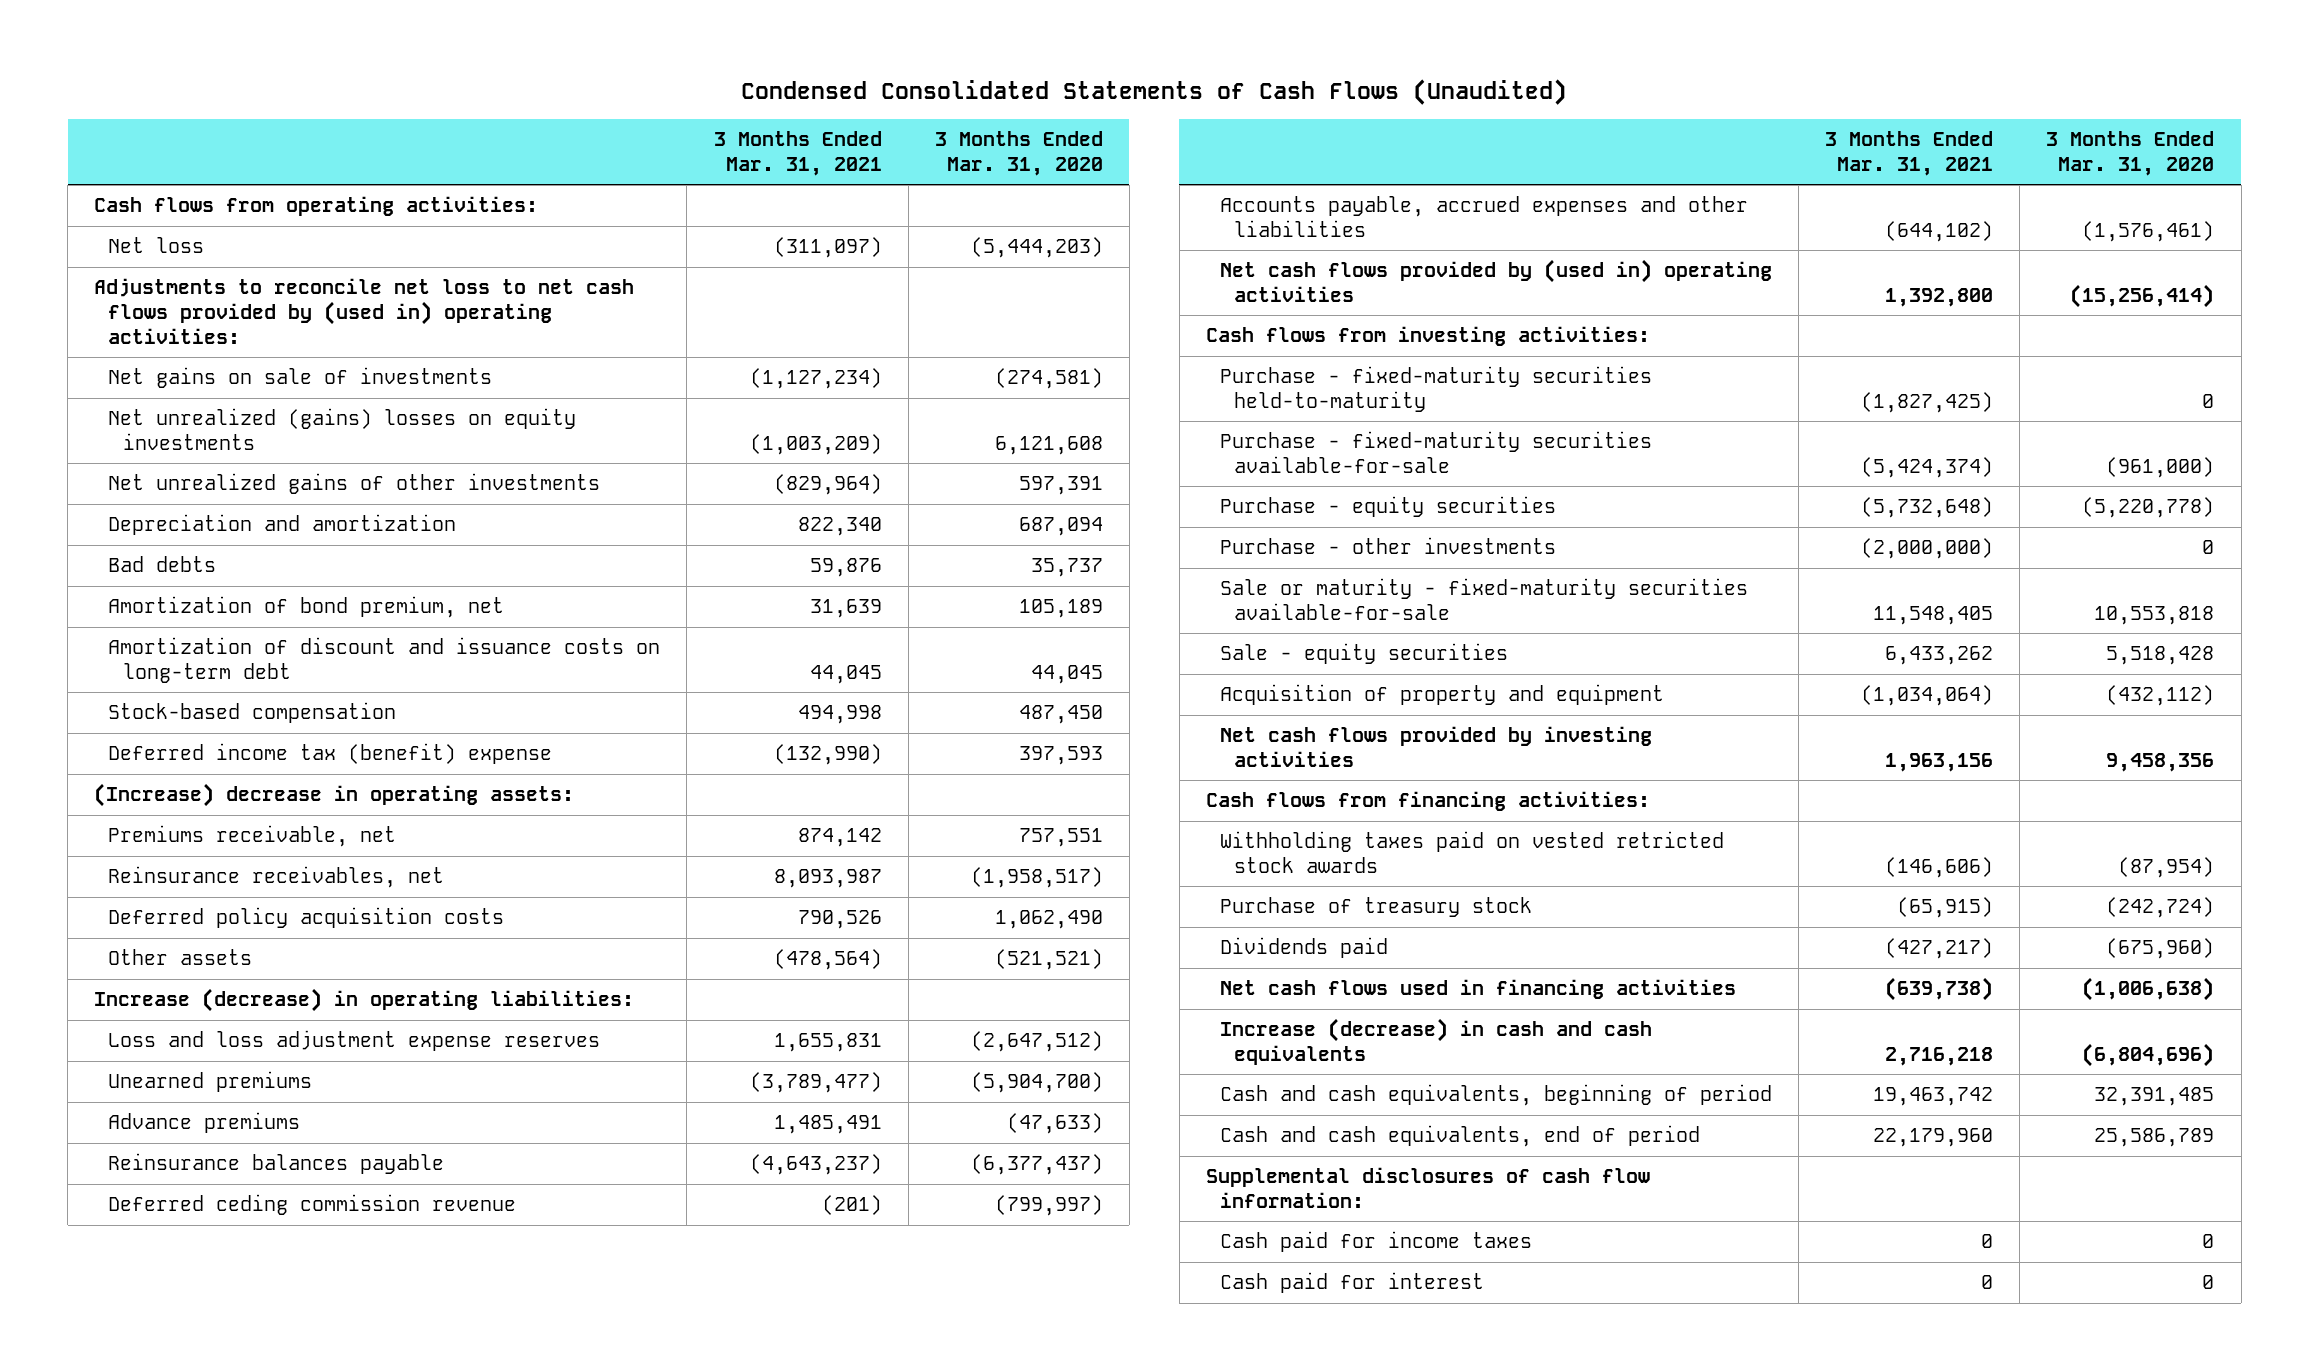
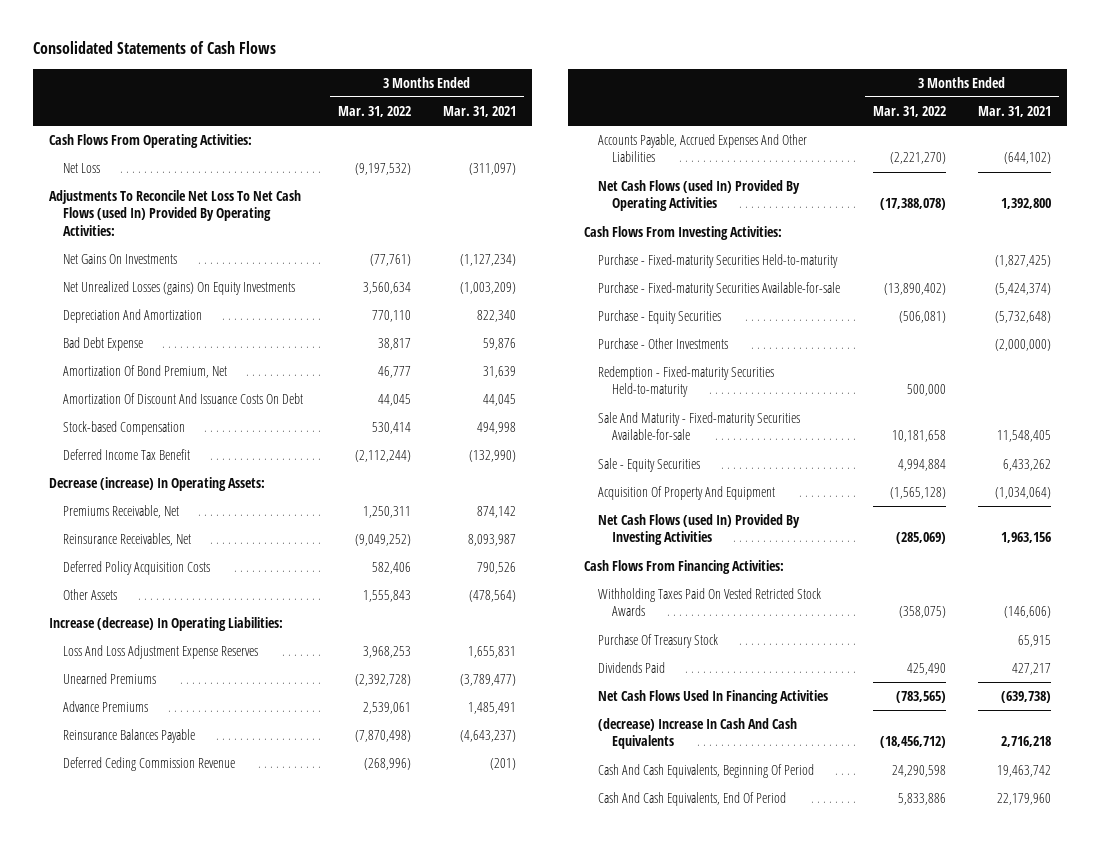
[741,78,1568,105] Condensed Consolidated Statements of Cash Flows (Unaudited) -> [32,41,276,55] Consolidated Statements of Cash Flows
[934,131,1103,176] 3 Months Ended Mar. 31, 2020 -> none
none -> [337,106,411,118] Mar. 31, 2022
[108,473,601,495] Net unrealized gains of other investments -> none
[1205,1167,1650,1209] Supplemental disclosures of cash flow information: -> none
[1220,1231,1533,1253] Cash paid for income taxes -> none
[1220,1272,1485,1294] Cash paid for interest -> none
[94,196,539,217] Cash flows from operating activities: -> [48,134,252,149] Cash Flows From Operating Activities:
[108,237,205,254] Net loss -> [63,163,101,174] Net Loss
[94,278,635,344] Adjustments to reconcile net loss to net cash flows provided by (used in) operating activities: -> [48,190,301,236] Adjustments To Reconcile Net Loss To Net Cash Flows (used In) Provided By Operating Activities:
[108,367,493,389] Net gains on sale of investments -> [63,254,178,265] Net Gains On Investments
[108,408,577,451] Net unrealized (gains) losses on equity investments -> [63,281,296,296] Net Unrealized Losses (gains) On Equity Investments
[108,514,457,536] Depreciation and amortization -> [63,309,203,324] Depreciation And Amortization
[108,556,217,573] Bad debts -> [63,337,144,352] Bad Debt Expense
[108,596,505,619] Amortization of bond premium, net -> [63,365,228,379] Amortization Of Bond Premium, Net
[108,637,661,684] Amortization of discount and issuance costs on long-term debt -> [63,393,304,405] Amortization Of Discount And Issuance Costs On Debt
[108,702,397,724] Stock-based compensation -> [63,421,186,436] Stock-based Compensation
[108,743,553,765] Deferred income tax (benefit) expense -> [63,449,191,461] Deferred Income Tax Benefit
[94,783,575,808] (Increase) decrease in operating assets: -> [48,477,265,492] Decrease (increase) In Operating Assets:
[108,825,397,848] Premiums receivable, net -> [63,505,180,519] Premiums Receivable, Net
[108,866,445,889] Reinsurance receivables, net -> [63,533,192,547] Reinsurance Receivables, Net
[108,907,505,929] Deferred policy acquisition costs -> [63,561,211,576] Deferred Policy Acquisition Costs
[108,949,253,966] Other assets -> [63,589,118,601] Other Assets
[94,988,635,1013] Increase (decrease) in operating liabilities: -> [48,617,283,632] Increase (decrease) In Operating Liabilities:
[108,1030,601,1052] Loss and loss adjustment expense reserves -> [63,645,259,660] Loss And Loss Adjustment Expense Reserves
[108,1071,313,1093] Unearned premiums -> [63,673,157,685] Unearned Premiums
[108,1112,301,1134] Advance premiums -> [63,701,149,713] Advance Premiums
[108,1153,445,1175] Reinsurance balances payable -> [63,729,196,744] Reinsurance Balances Payable
[108,1194,517,1216] Deferred ceding commission revenue -> [63,757,236,772] Deferred Ceding Commission Revenue
[1220,196,1749,238] Accounts payable, accrued expenses and other liabilities -> [598,134,808,163] Accounts Payable, Accrued Expenses And Other Liabilities
[1220,259,1773,303] Net cash flows provided by (used in) operating activities -> [598,180,801,212] Net Cash Flows (used In) Provided By Operating Activities
[1205,326,1650,347] Cash flows from investing activities: -> [583,226,782,241] Cash Flows From Investing Activities:
[1220,366,1653,413] Purchase - fixed-maturity securities held-to-maturity -> [598,254,839,269] Purchase - Fixed-maturity Securities Held-to-maturity
[1220,431,1653,474] Purchase - fixed-maturity securities available-for-sale -> [598,282,841,297] Purchase - Fixed-maturity Securities Available-for-sale
[1220,496,1557,518] Purchase - equity securities -> [598,310,722,325] Purchase - Equity Securities
[1220,537,1557,555] Purchase - other investments -> [598,338,729,350] Purchase - Other Investments
none -> [598,366,775,398] Redemption - Fixed-maturity Securities Held-to-maturity
[1220,578,1749,621] Sale or maturity - fixed-maturity securities available-for-sale -> [598,412,801,441] Sale And Maturity - Fixed-maturity Securities Available-for-sale
[1220,643,1509,665] Sale - equity securities -> [598,458,701,473] Sale - Equity Securities
[1220,684,1665,706] Acquisition of property and equipment -> [598,486,776,501] Acquisition Of Property And Equipment
[1220,726,1653,768] Net cash flows provided by investing activities -> [598,514,801,546] Net Cash Flows (used In) Provided By Investing Activities
[1205,791,1650,812] Cash flows from financing activities: -> [583,560,784,575] Cash Flows From Financing Activities:
[1220,831,1725,874] Withholding taxes paid on vested retricted stock awards -> [598,588,822,617] Withholding Taxes Paid On Vested Retricted Stock Awards
[1220,897,1533,918] Purchase of treasury stock -> [598,634,719,649] Purchase Of Treasury Stock
[1897,897,1994,919] (65,915) -> [1018,635,1052,648] 65,915
[1220,937,1389,959] Dividends paid -> [598,662,666,674] Dividends Paid
[1885,938,1994,960] (427,217) -> [1012,663,1052,676] 427,217
[1220,979,1737,1000] Net cash flows used in financing activities -> [598,690,829,705] Net Cash Flows Used In Financing Activities
[1220,1018,1653,1066] Increase (decrease) in cash and cash equivalents -> [598,718,798,750] (decrease) Increase In Cash And Cash Equivalents
[1220,1084,1773,1107] Cash and cash equivalents, beginning of period -> [598,764,815,779] Cash And Cash Equivalents, Beginning Of Period
[1220,1125,1701,1148] Cash and cash equivalents, end of period -> [598,792,787,807] Cash And Cash Equivalents, End Of Period

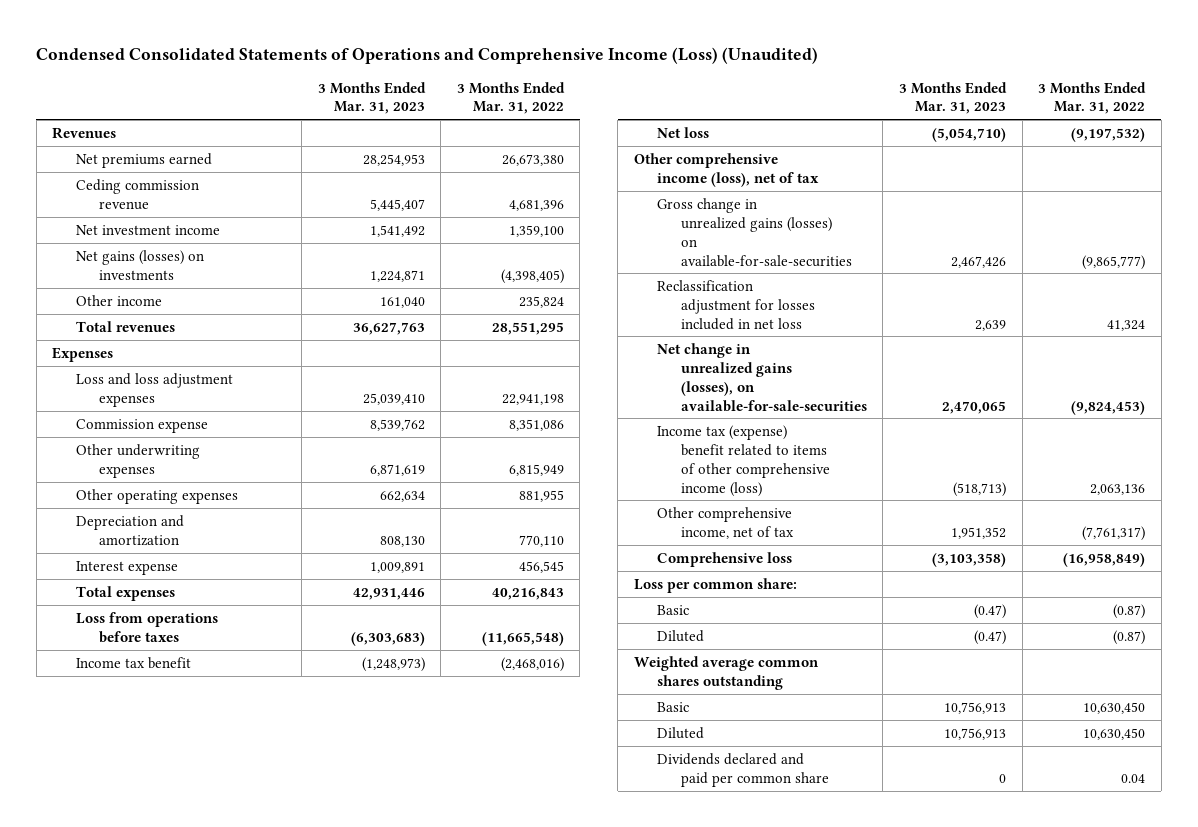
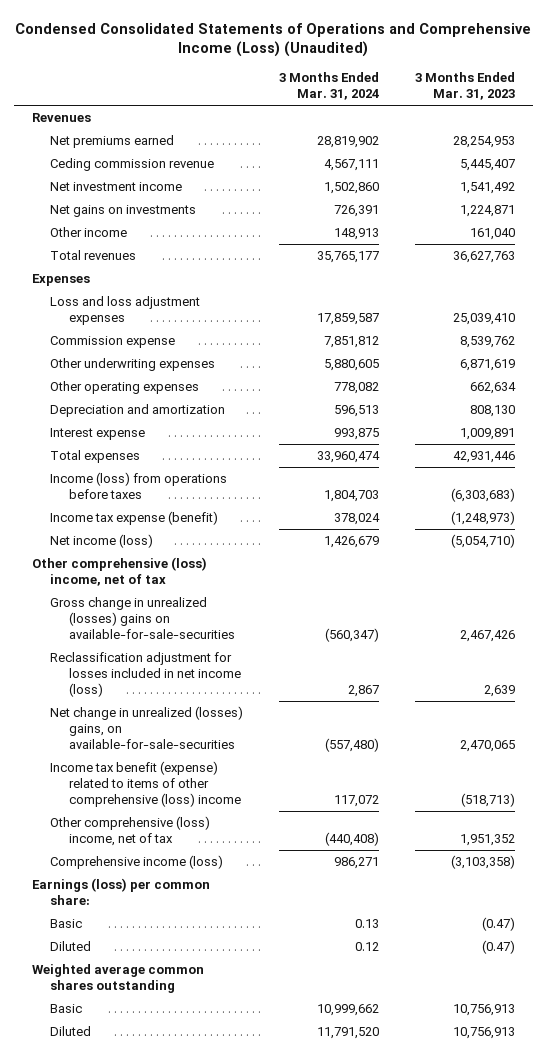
[456,81,565,115] 3 Months Ended Mar. 31, 2022 -> none
none -> [278,72,379,101] 3 Months Ended Mar. 31, 2024
[75,249,204,280] Net gains (losses) on investments -> [50,205,197,218] Net gains on investments
[75,611,218,643] Loss from operations before taxes -> [50,472,228,499] Income (loss) from operations before taxes
[75,656,191,669] Income tax benefit -> [50,511,219,526] Income tax expense (benefit)
[657,126,710,138] Net loss -> [50,534,154,549] Net income (loss)
[633,152,820,187] Other comprehensive income (loss), net of tax -> [31,557,207,586] Other comprehensive (loss) income, net of tax
[657,197,852,267] Gross change in unrealized gains (losses) on available-for-sale-securities -> [50,597,235,639] Gross change in unrealized (losses) gains on available-for-sale-securities
[657,279,815,330] Reclassification adjustment for losses included in net loss -> [50,652,241,697] Reclassification adjustment for losses included in net income (loss)
[657,342,867,412] Net change in unrealized gains (losses), on available-for-sale-securities -> [50,706,244,749] Net change in unrealized (losses) gains, on available-for-sale-securities
[657,424,830,497] Income tax (expense) benefit related to items of other comprehensive income (loss) -> [50,761,241,807] Income tax benefit (expense) related to items of other comprehensive (loss) income
[657,506,794,539] Other comprehensive income, net of tax -> [50,816,211,846] Other comprehensive (loss) income, net of tax
[657,551,793,567] Comprehensive loss -> [50,855,224,870] Comprehensive income (loss)
[633,577,797,593] Loss per common share: -> [31,878,210,905] Earnings (loss) per common share:
[657,752,829,787] Dividends declared and paid per common share -> none

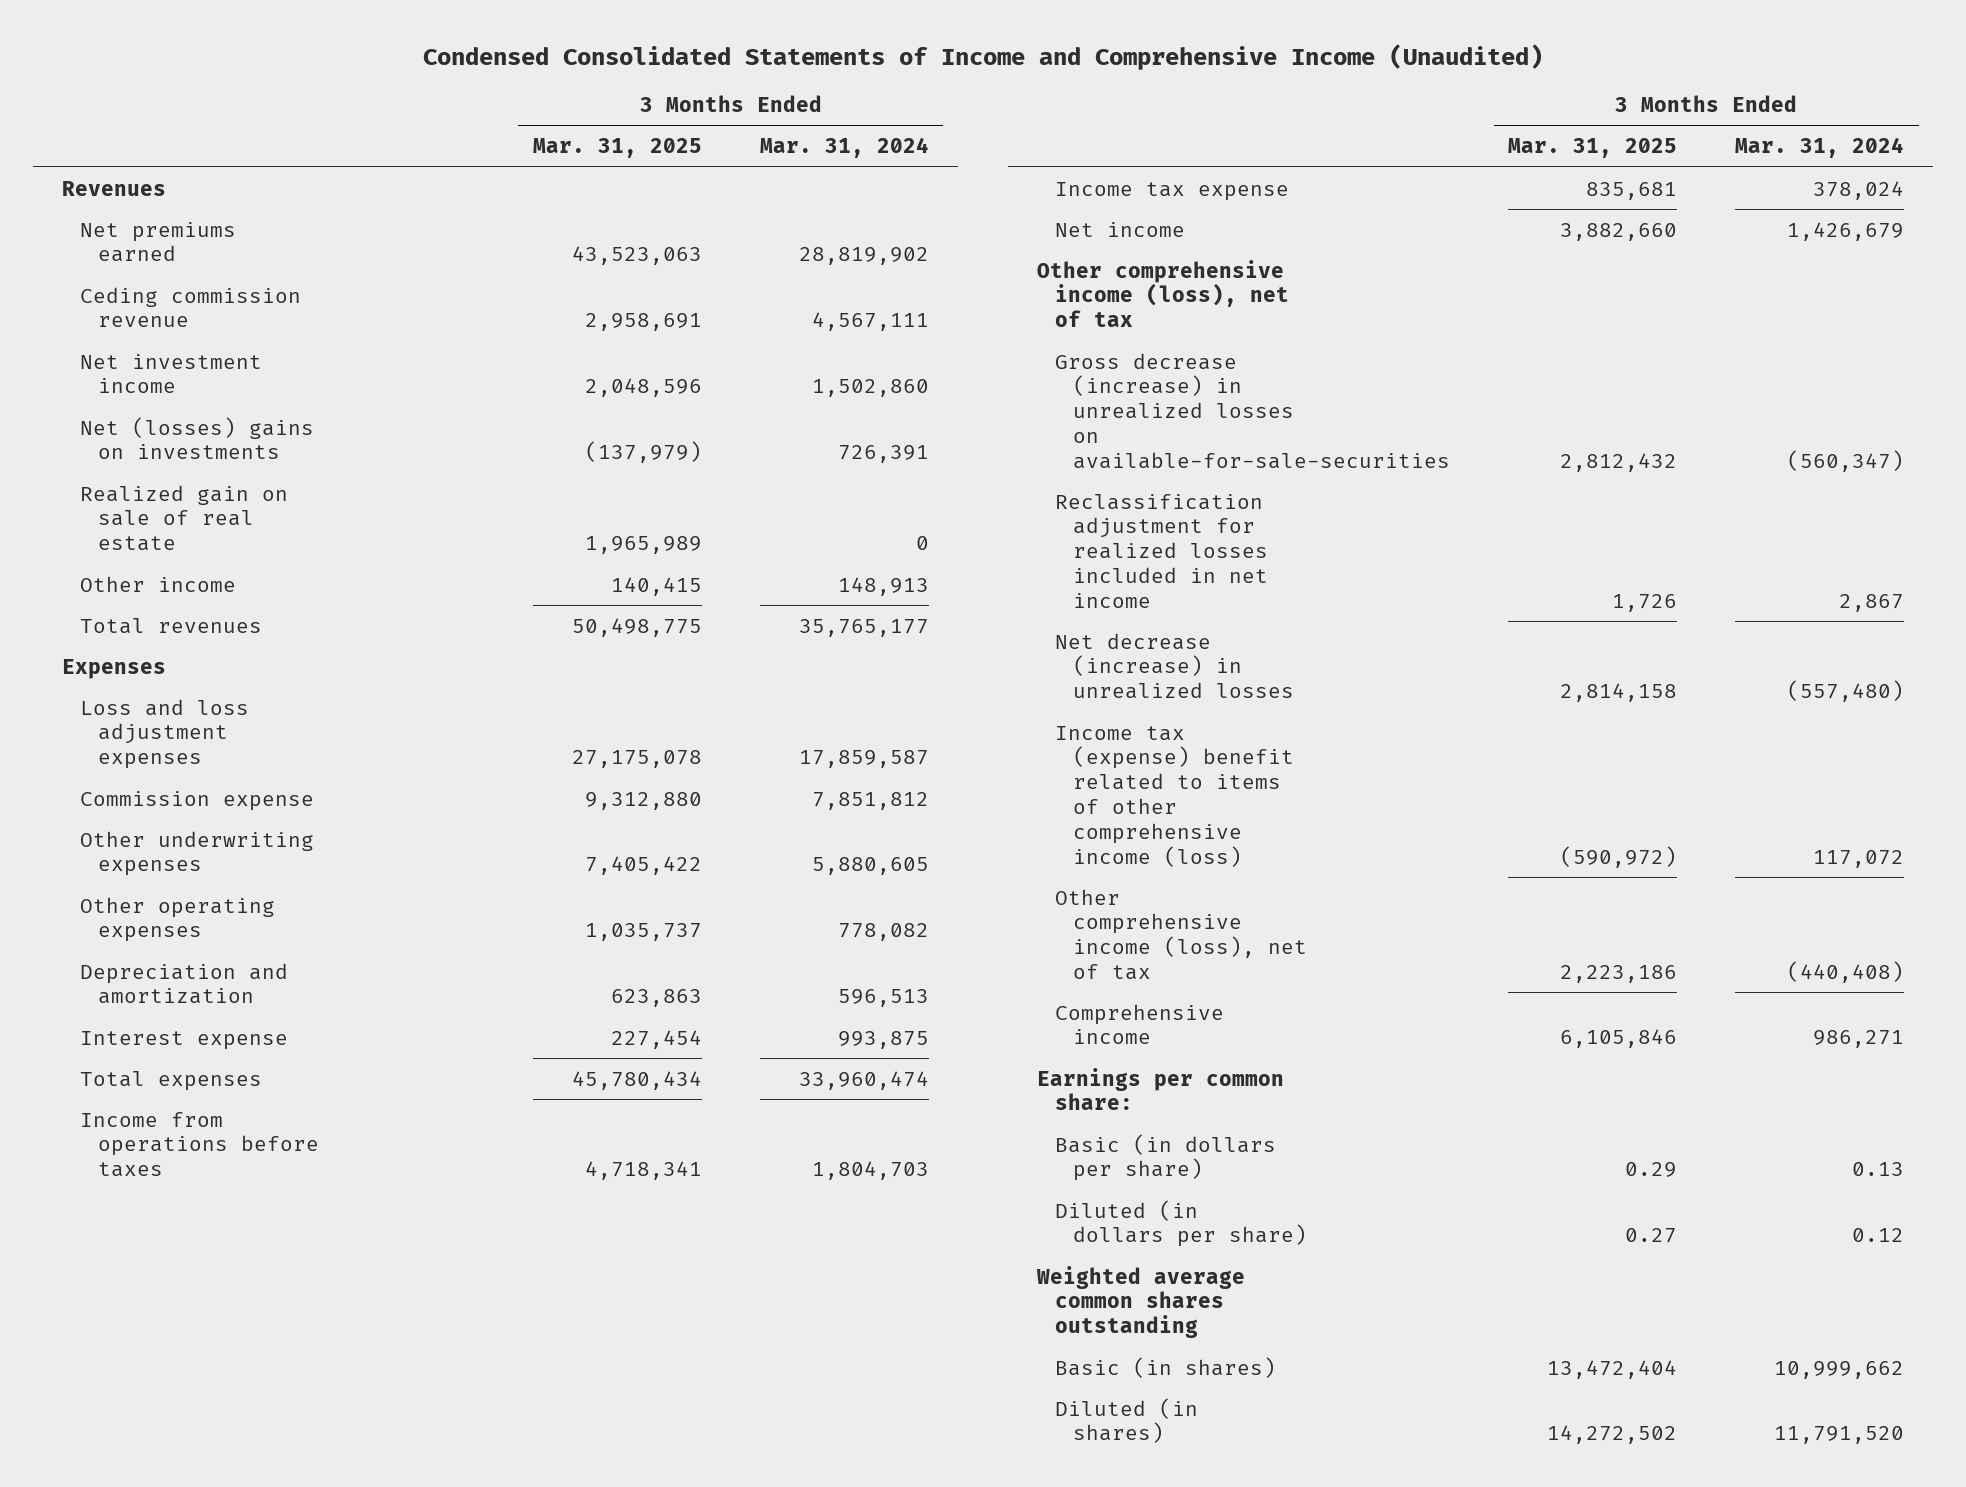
[15,22,532,58] Condensed Consolidated Statements of Operations and Comprehensive Income (Loss) (Unaudited) -> [423,43,1544,70] Condensed Consolidated Statements of Income and Comprehensive Income (Unaudited)
[414,72,515,101] 3 Months Ended Mar. 31, 2023 -> none
none -> [532,138,702,159] Mar. 31, 2025
[50,205,197,218] Net gains on investments -> [79,416,314,460] Net (losses) gains on investments
none -> [79,484,288,552] Realized gain on sale of real estate
[50,472,228,499] Income (loss) from operations before taxes -> [79,1111,319,1178] Income from operations before taxes
[50,511,219,526] Income tax expense (benefit) -> [1055,181,1290,201] Income tax expense
[50,534,154,549] Net income (loss) -> [1055,221,1186,237] Net income
[31,557,207,586] Other comprehensive (loss) income, net of tax -> [1037,259,1290,328] Other comprehensive income (loss), net of tax
[50,597,235,639] Gross change in unrealized (losses) gains on available-for-sale-securities -> [1055,352,1451,470] Gross decrease (increase) in unrealized losses on available-for-sale-securities
[50,652,241,697] Reclassification adjustment for losses included in net income (loss) -> [1055,493,1269,609] Reclassification adjustment for realized losses included in net income
[50,706,244,749] Net change in unrealized (losses) gains, on available-for-sale-securities -> [1055,632,1295,700] Net decrease (increase) in unrealized losses
[50,761,241,807] Income tax benefit (expense) related to items of other comprehensive (loss) income -> [1055,725,1295,867] Income tax (expense) benefit related to items of other comprehensive income (loss)
[50,816,211,846] Other comprehensive (loss) income, net of tax -> [1055,888,1308,981] Other comprehensive income (loss), net of tax
[50,855,224,870] Comprehensive income (loss) -> [1055,1003,1225,1045] Comprehensive income
[31,878,210,905] Earnings (loss) per common share: -> [1037,1067,1285,1111] Earnings per common share:
[50,919,83,929] Basic -> [1055,1133,1277,1182] Basic (in dollars per share)
[50,941,92,952] Diluted -> [1055,1199,1308,1248] Diluted (in dollars per share)
[50,1004,83,1014] Basic -> [1055,1356,1277,1378] Basic (in shares)
[50,1026,92,1037] Diluted -> [1055,1397,1199,1444] Diluted (in shares)

